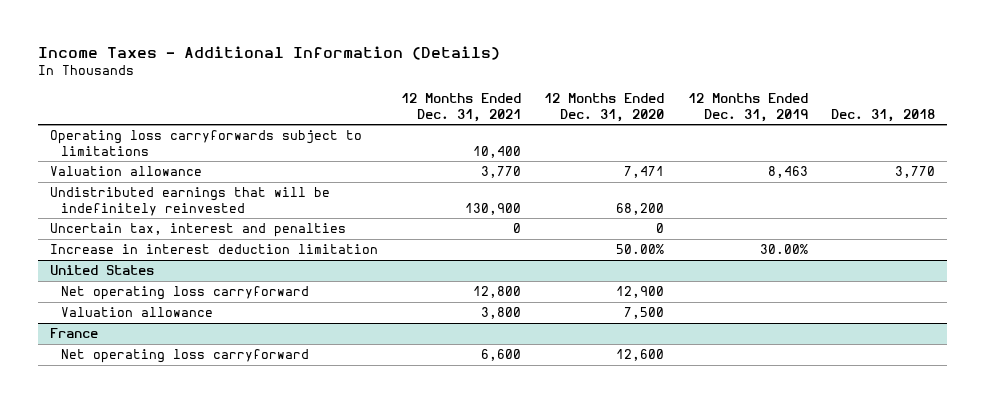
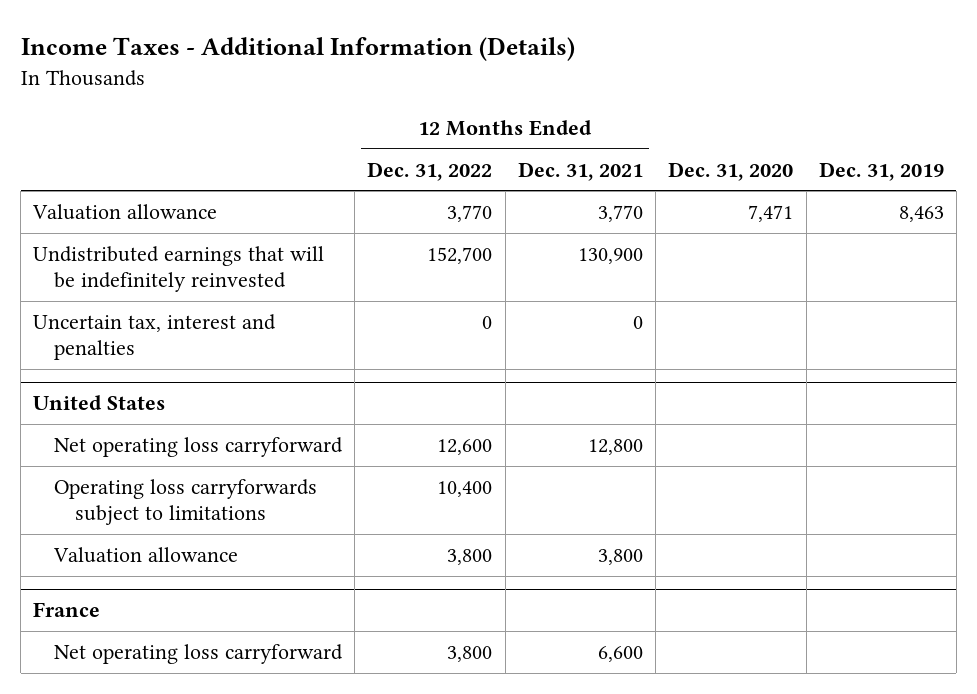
[544,93,665,122] 12 Months Ended Dec. 31, 2020 -> none
[687,93,808,122] 12 Months Ended Dec. 31, 2019 -> none
[831,108,936,122] Dec. 31, 2018 -> none
none -> [367,161,493,181] Dec. 31, 2022
none -> [668,161,794,181] Dec. 31, 2020
none -> [818,161,944,181] Dec. 31, 2019
[49,130,362,156] Operating loss carryforwards subject to limitations -> none
[49,244,378,255] Increase in interest deduction limitation -> none
none -> [54,479,318,526] Operating loss carryforwards subject to limitations

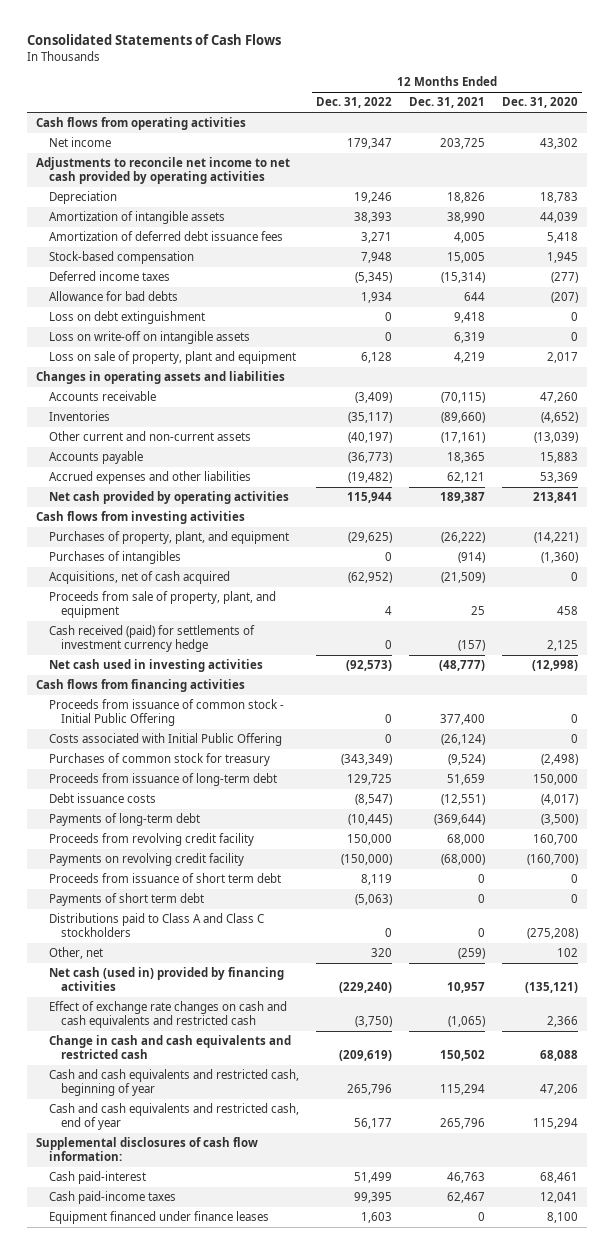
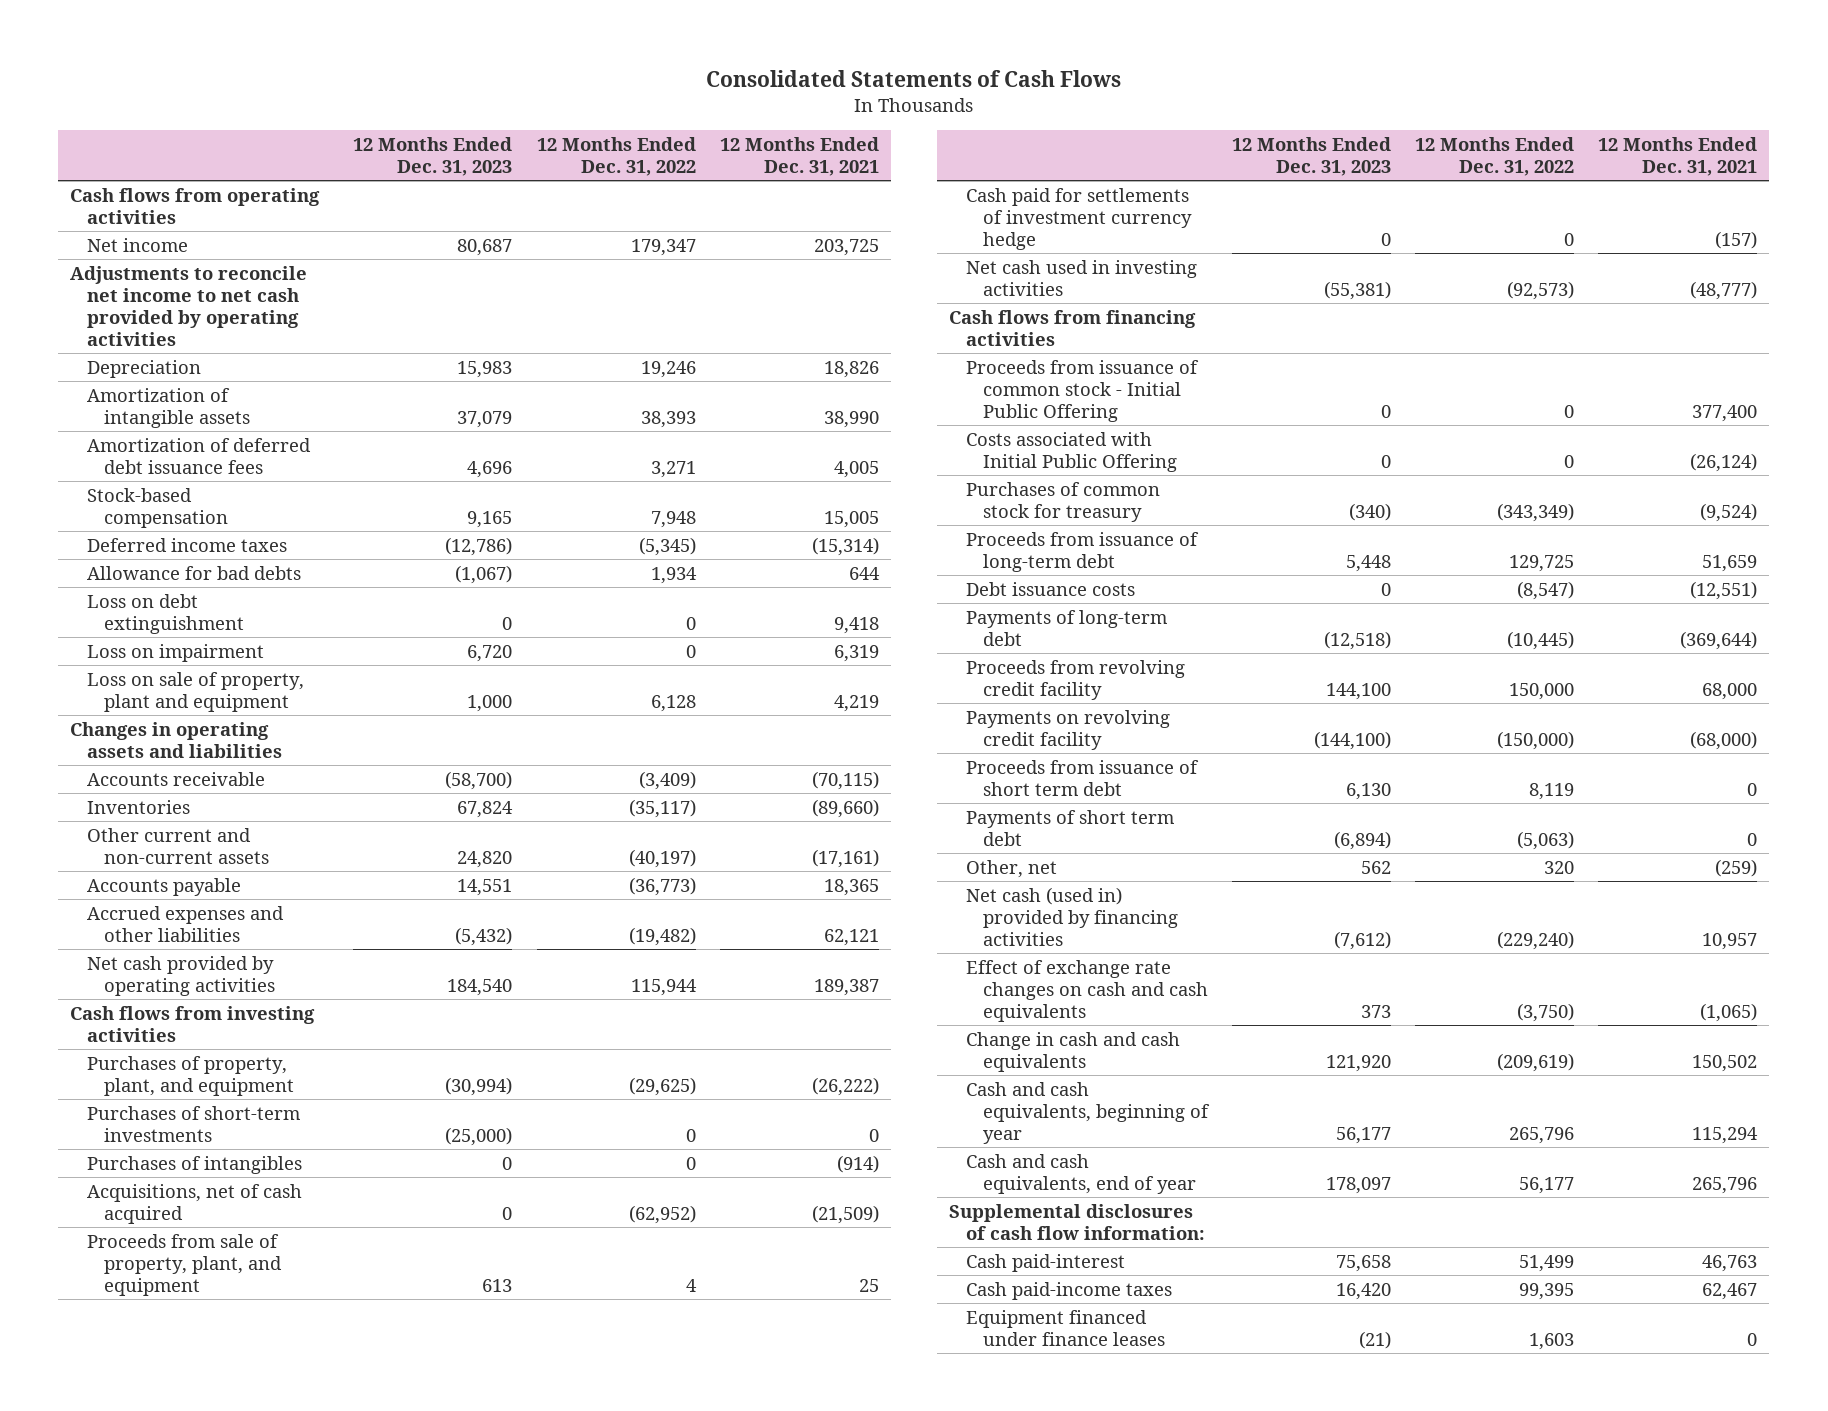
[502,97,579,109] Dec. 31, 2020 -> none
none -> [353,136,513,176] 12 Months Ended Dec. 31, 2023
[48,331,250,345] Loss on write-off on intangible assets -> [87,643,265,662] Loss on impairment
none -> [87,1105,301,1142] Purchases of short-term investments
[48,625,255,652] Cash received (paid) for settlements of investment currency hedge -> [965,187,1192,250] Cash paid for settlements of investment currency hedge
[48,913,264,937] Distributions paid to Class A and Class C stockholders -> none
[48,1001,287,1028] Effect of exchange rate changes on cash and cash equivalents and restricted cash -> [965,959,1208,1022] Effect of exchange rate changes on cash and cash equivalents
[48,1035,291,1059] Change in cash and cash equivalents and restricted cash -> [965,1031,1180,1072] Change in cash and cash equivalents
[48,1069,299,1096] Cash and cash equivalents and restricted cash, beginning of year -> [965,1081,1210,1144] Cash and cash equivalents, beginning of year
[48,1103,299,1130] Cash and cash equivalents and restricted cash, end of year -> [965,1153,1196,1194] Cash and cash equivalents, end of year

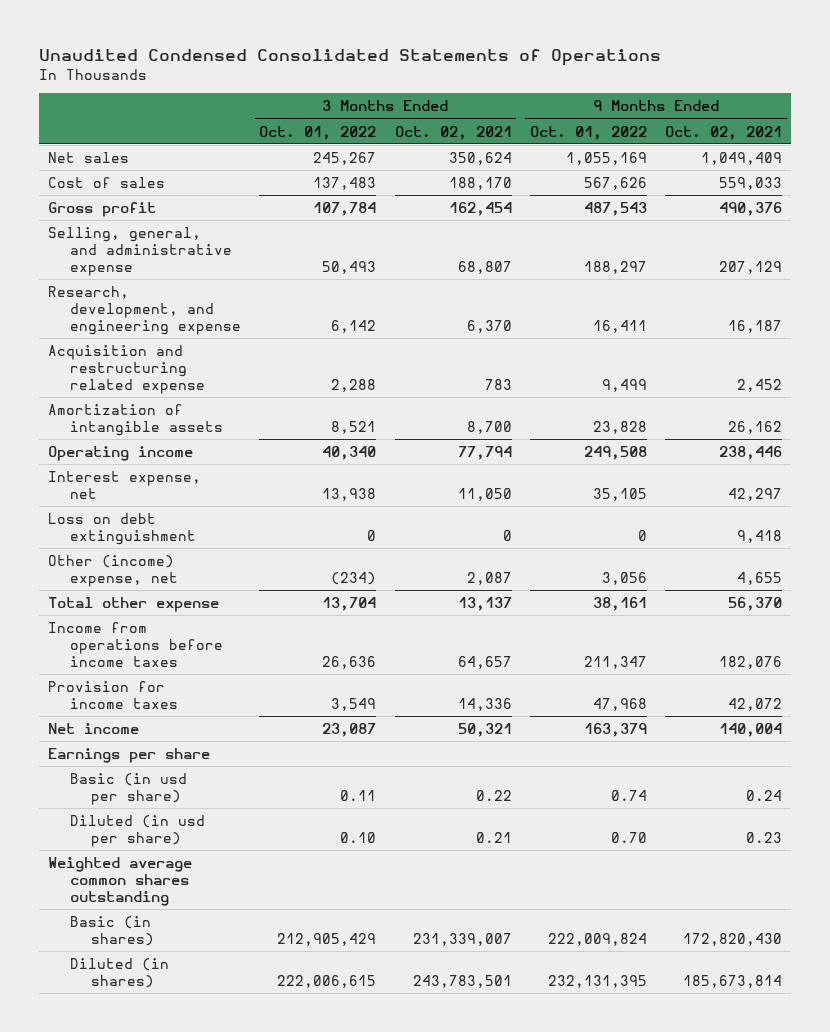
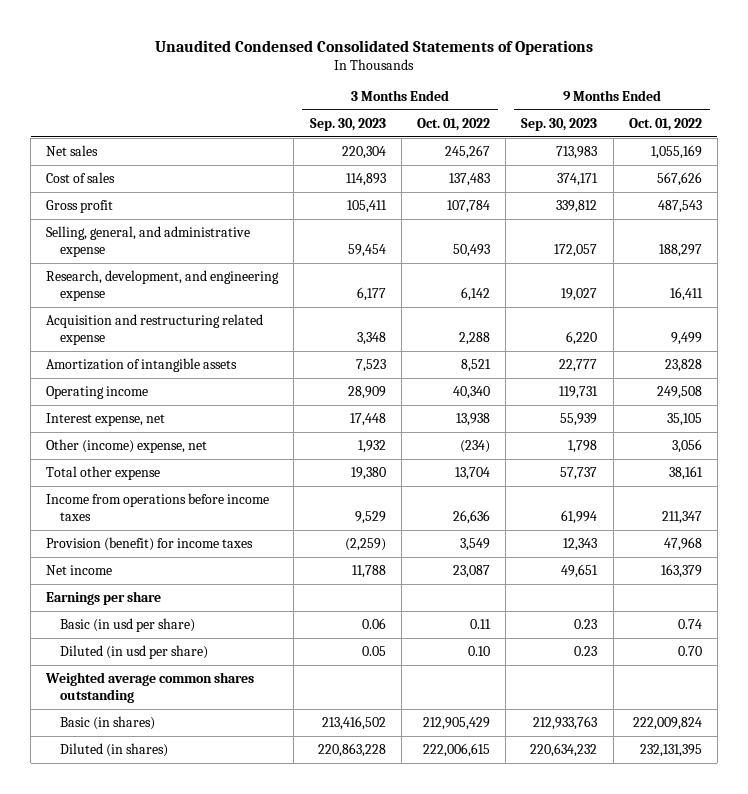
[394,125,512,140] Oct. 02, 2021 -> none
[665,125,783,140] Oct. 02, 2021 -> none
none -> [309,117,386,131] Sep. 30, 2023
none -> [521,117,598,131] Sep. 30, 2023
[48,512,196,545] Loss on debt extinguishment -> none
[48,680,178,709] Provision for income taxes -> [46,536,254,551] Provision (benefit) for income taxes

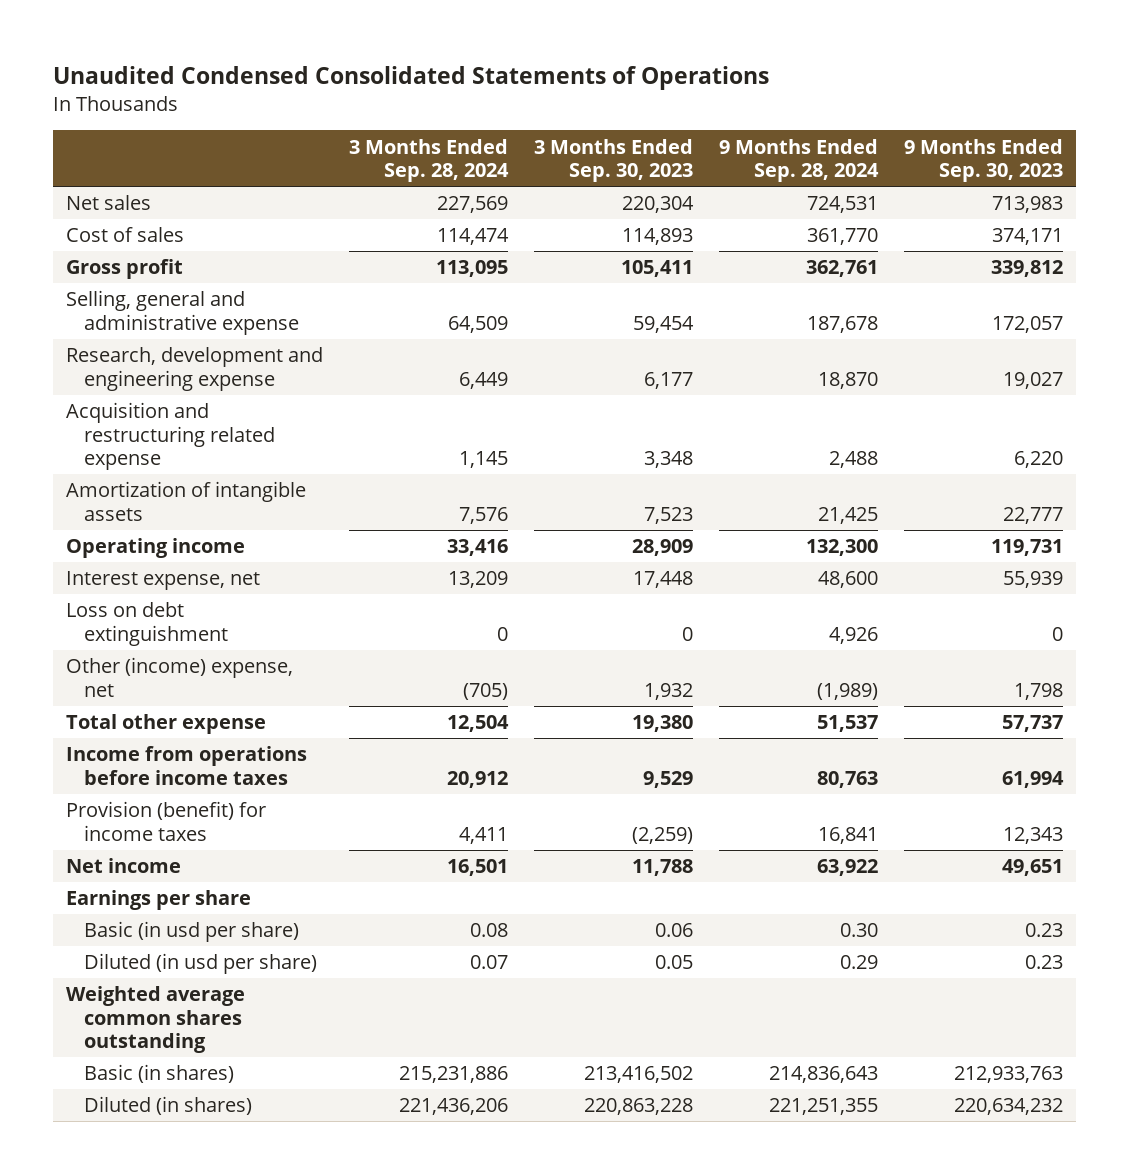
[417,117,491,131] Oct. 01, 2022 -> none
[628,117,702,131] Oct. 01, 2022 -> none
none -> [348,138,509,183] 3 Months Ended Sep. 28, 2024
none -> [718,138,879,183] 9 Months Ended Sep. 28, 2024
[46,225,251,258] Selling, general, and administrative expense -> [65,290,299,335] Selling, general and administrative expense
[46,269,280,302] Research, development, and engineering expense -> [65,347,323,391] Research, development and engineering expense
none -> [65,602,228,646] Loss on debt extinguishment

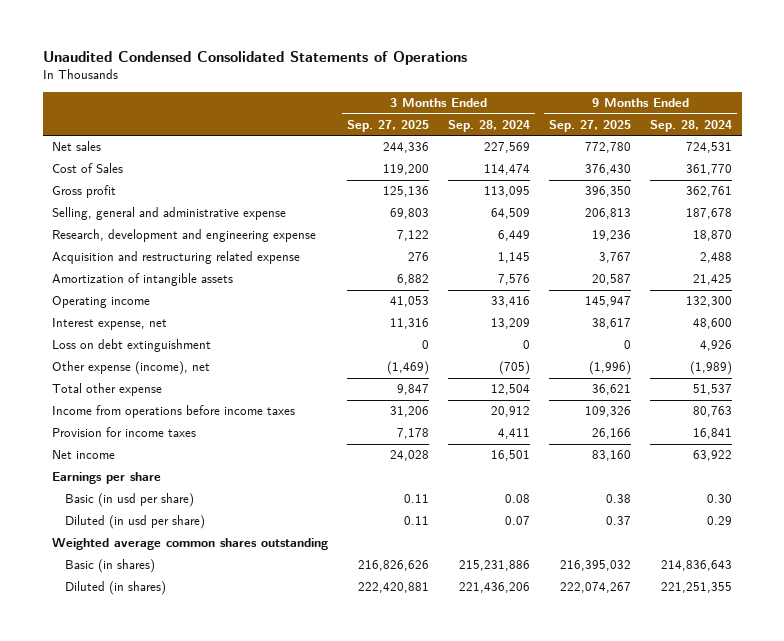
[533,138,693,183] 3 Months Ended Sep. 30, 2023 -> none
[903,138,1063,183] 9 Months Ended Sep. 30, 2023 -> none
none -> [347,119,430,132] Sep. 27, 2025
none -> [549,119,632,132] Sep. 27, 2025
[65,227,184,243] Cost of sales -> [52,163,124,174] Cost of Sales
[65,657,293,697] Other (income) expense, net -> [52,361,211,376] Other expense (income), net
[65,801,266,841] Provision (benefit) for income taxes -> [52,427,197,438] Provision for income taxes

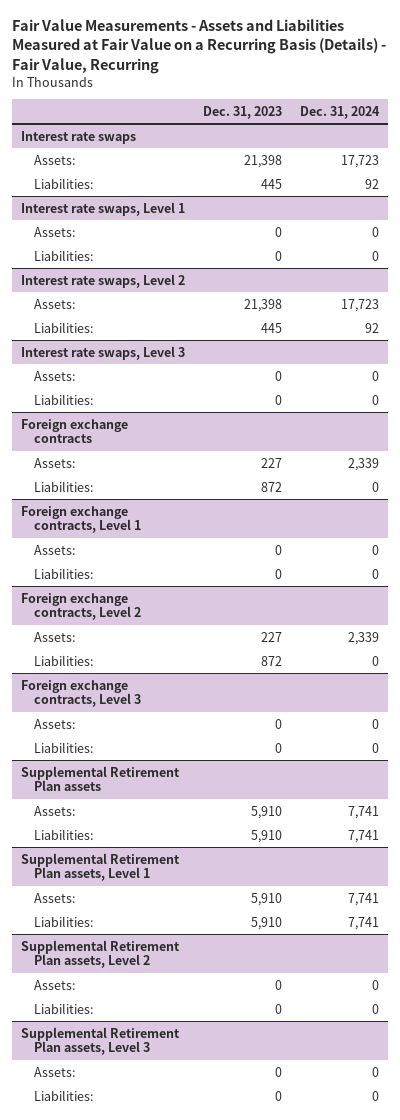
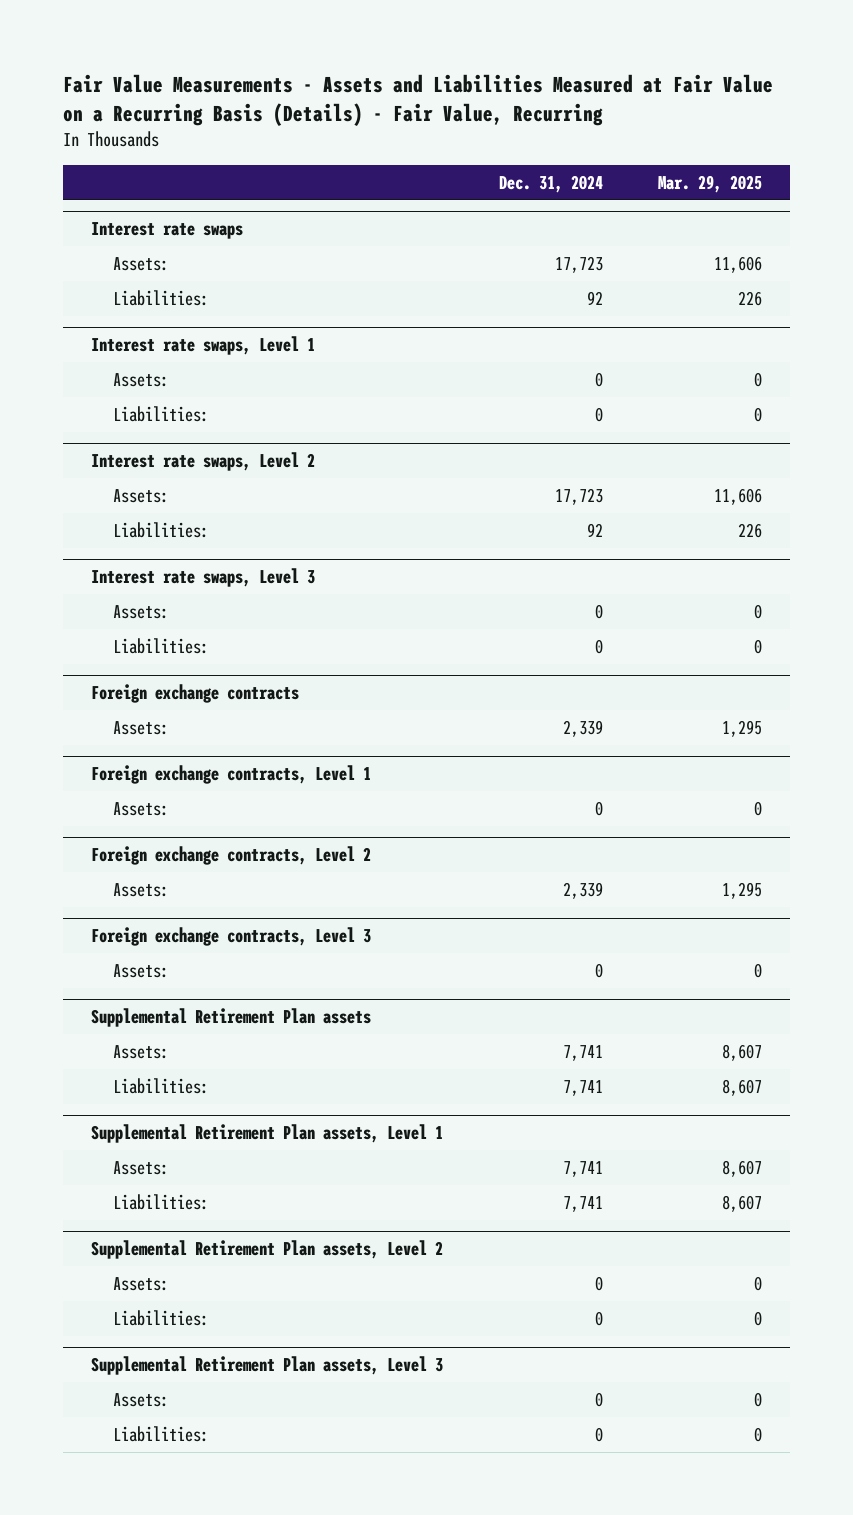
[202,105,282,119] Dec. 31, 2023 -> none
none -> [658,174,763,193] Mar. 29, 2025
[33,480,93,492] Liabilities: -> none
[33,567,93,579] Liabilities: -> none
[33,654,93,666] Liabilities: -> none
[33,741,93,753] Liabilities: -> none

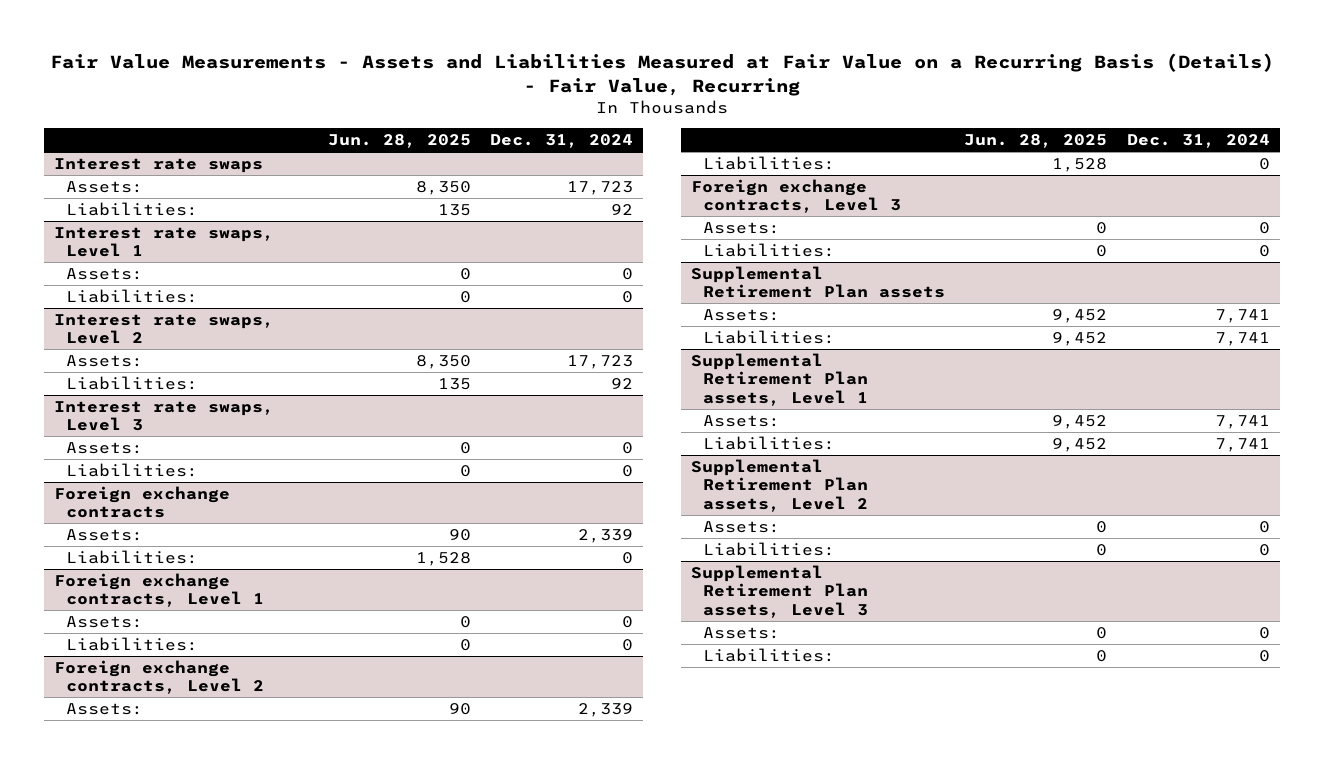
[658,174,763,193] Mar. 29, 2025 -> none
none -> [327,133,471,148] Jun. 28, 2025
none -> [66,549,199,564] Liabilities:
none -> [66,636,199,651] Liabilities:
none -> [702,155,835,170] Liabilities:
none -> [702,242,835,257] Liabilities:

